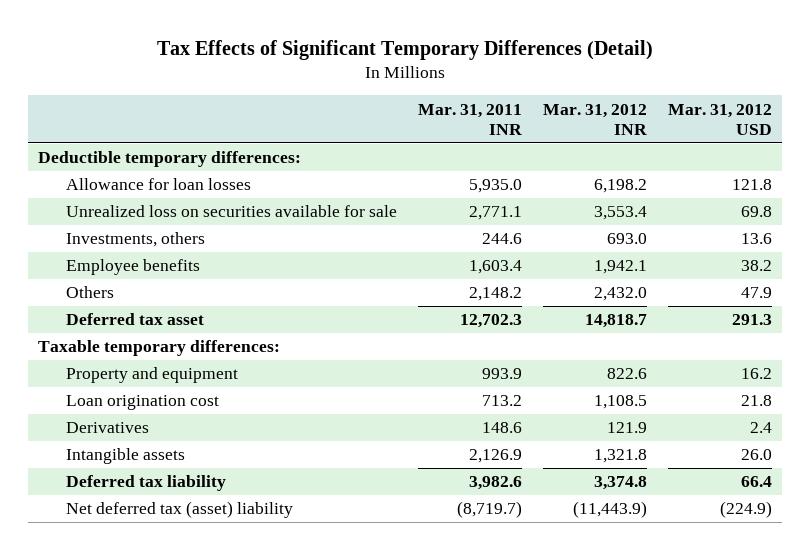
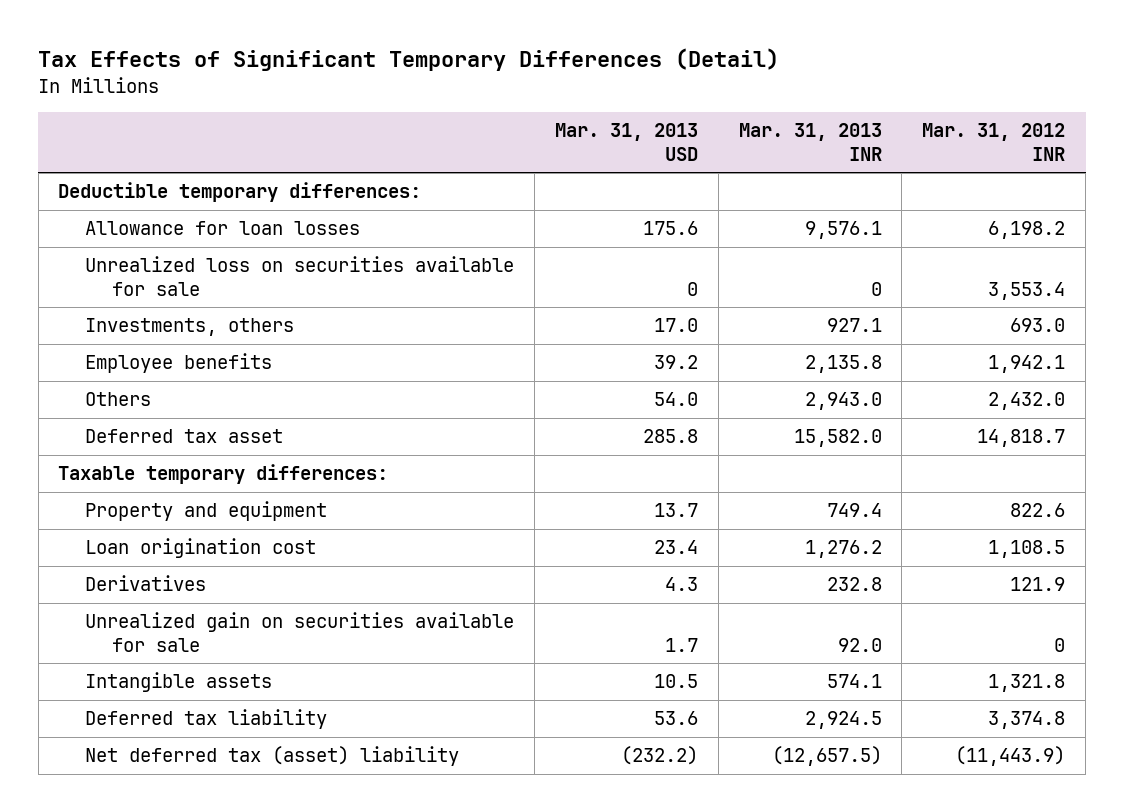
[417,103,522,135] Mar. 31, 2011 INR -> none
[667,103,772,135] Mar. 31, 2012 USD -> none
none -> [554,123,698,161] Mar. 31, 2013 USD
none -> [738,123,882,161] Mar. 31, 2013 INR
none -> [85,612,515,652] Unrealized gain on securities available for sale

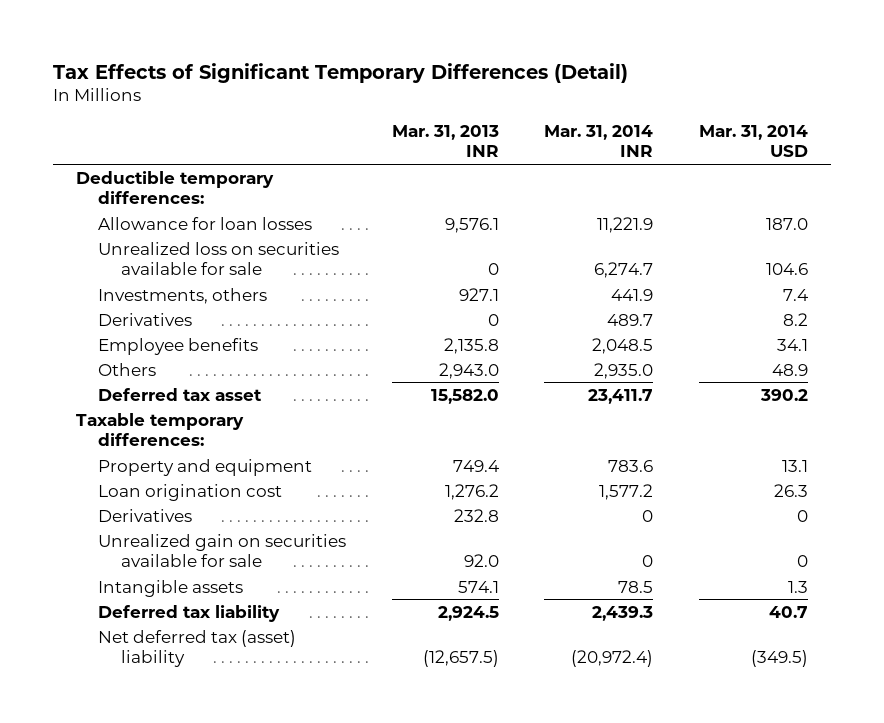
[554,123,698,161] Mar. 31, 2013 USD -> none
[922,123,1066,161] Mar. 31, 2012 INR -> none
none -> [544,124,654,158] Mar. 31, 2014 INR
none -> [699,124,809,158] Mar. 31, 2014 USD
none -> [98,312,193,326] Derivatives

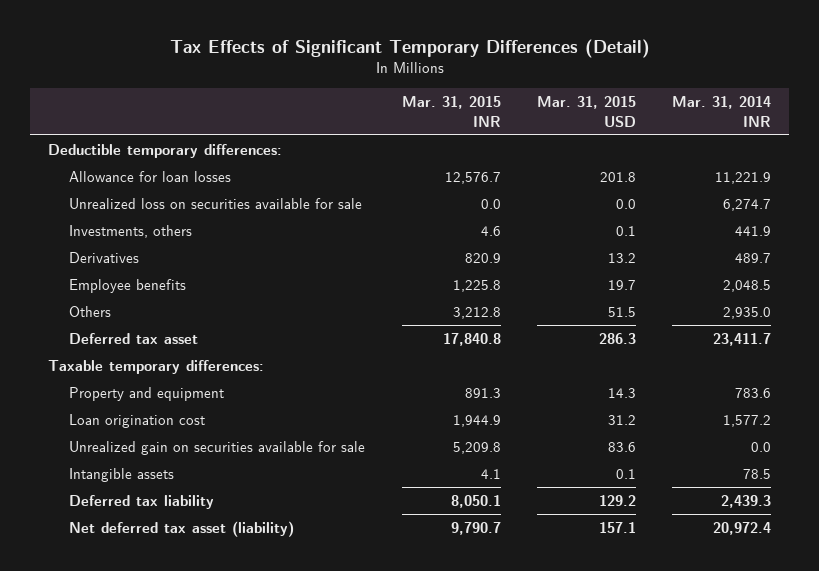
[391,124,499,158] Mar. 31, 2013 INR -> none
[699,124,809,158] Mar. 31, 2014 USD -> none
none -> [401,96,501,127] Mar. 31, 2015 INR
none -> [536,96,636,127] Mar. 31, 2015 USD
[98,508,193,522] Derivatives -> none
[642,554,654,567] 0 -> [751,441,772,452] 0.0
[98,629,297,667] Net deferred tax (asset) liability -> [69,520,295,537] Net deferred tax asset (liability)
[571,649,654,667] (20,972.4) -> [713,521,772,535] 20,972.4

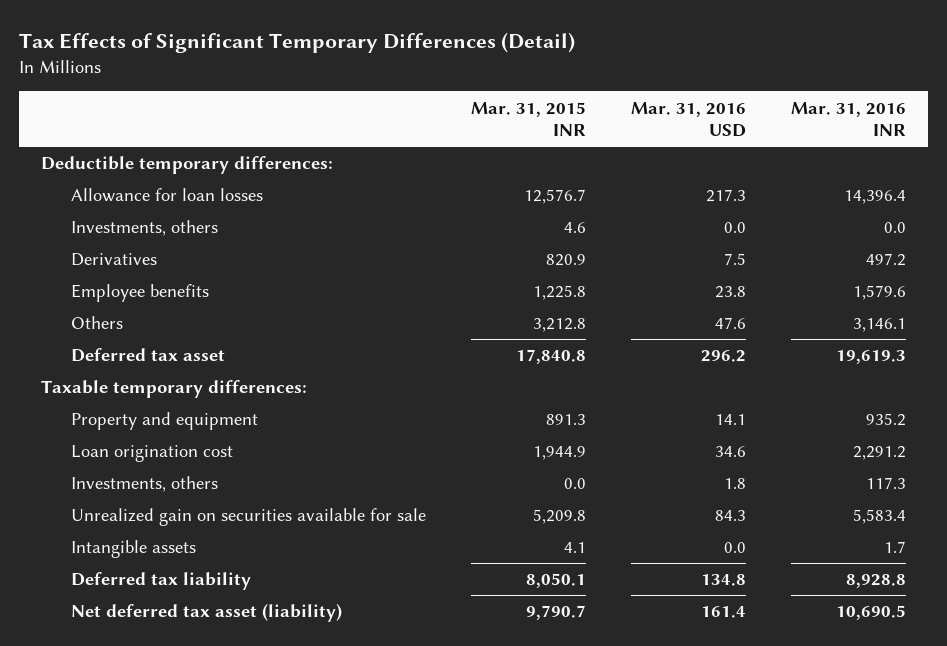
[536,96,636,127] Mar. 31, 2015 USD -> none
[672,96,772,127] Mar. 31, 2014 INR -> none
none -> [630,101,746,138] Mar. 31, 2016 USD
none -> [790,101,906,137] Mar. 31, 2016 INR
[69,197,363,209] Unrealized loss on securities available for sale -> none
none -> [70,476,218,493] Investments, others

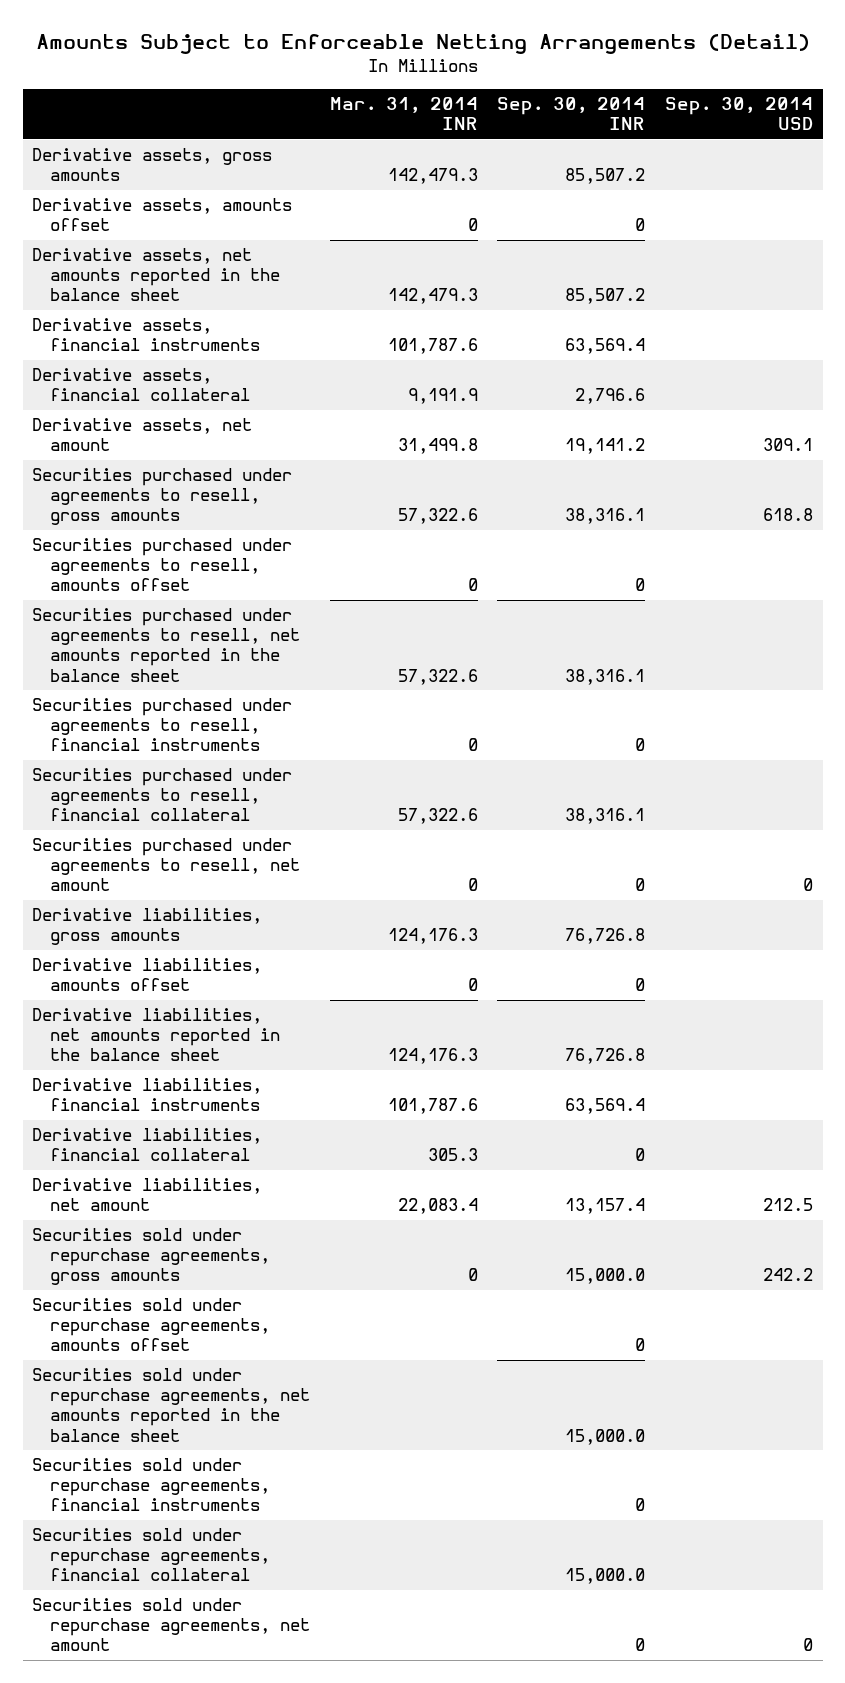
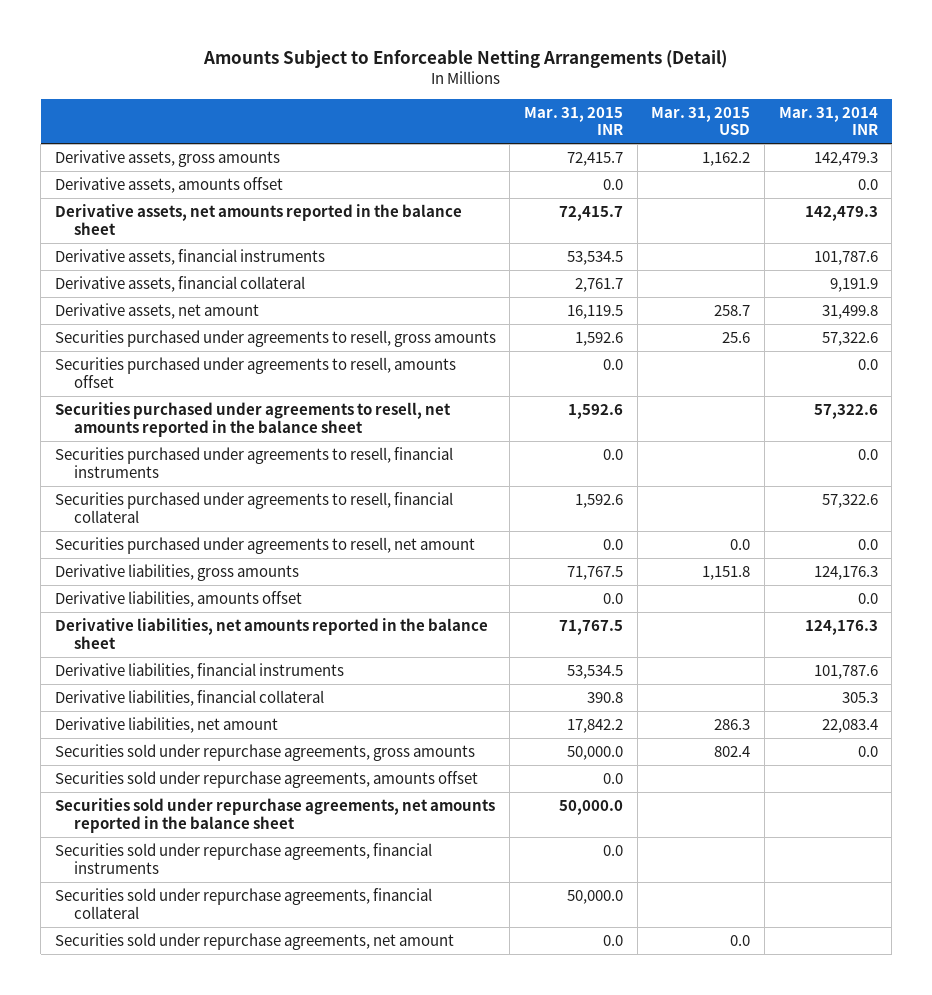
[497,97,646,131] Sep. 30, 2014 INR -> none
[664,97,813,131] Sep. 30, 2014 USD -> none
none -> [524,106,624,136] Mar. 31, 2015 INR
none -> [651,106,751,136] Mar. 31, 2015 USD
[467,218,478,232] 0 -> [857,178,878,190] 0.0
[467,578,478,592] 0 -> [857,358,878,370] 0.0
[467,738,478,752] 0 -> [857,448,878,460] 0.0
[467,878,478,892] 0 -> [857,538,878,550] 0.0
[467,978,478,992] 0 -> [857,592,878,604] 0.0
[467,1268,478,1282] 0 -> [857,745,878,757] 0.0

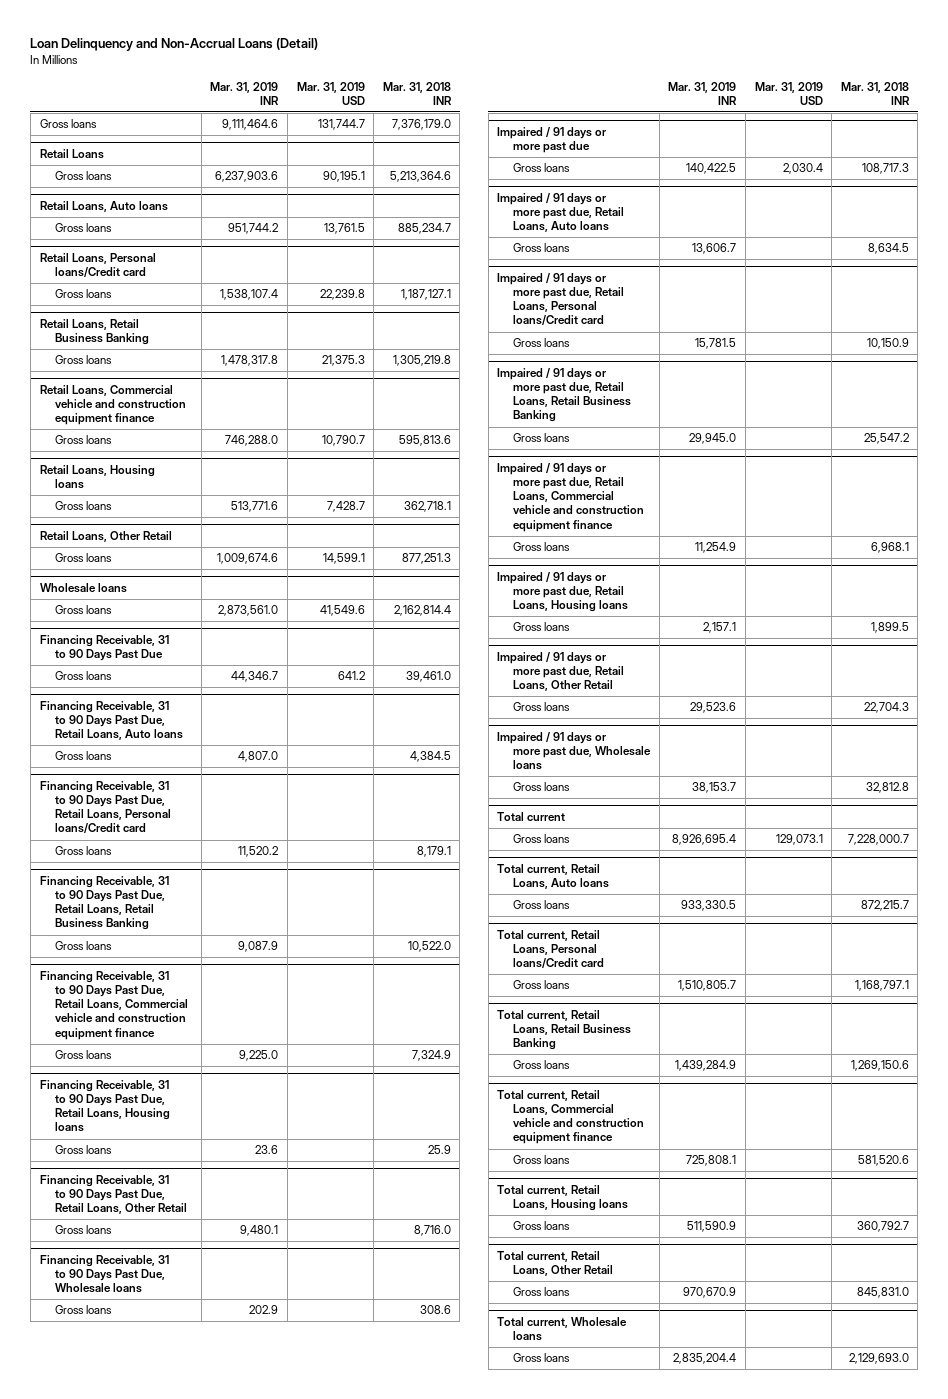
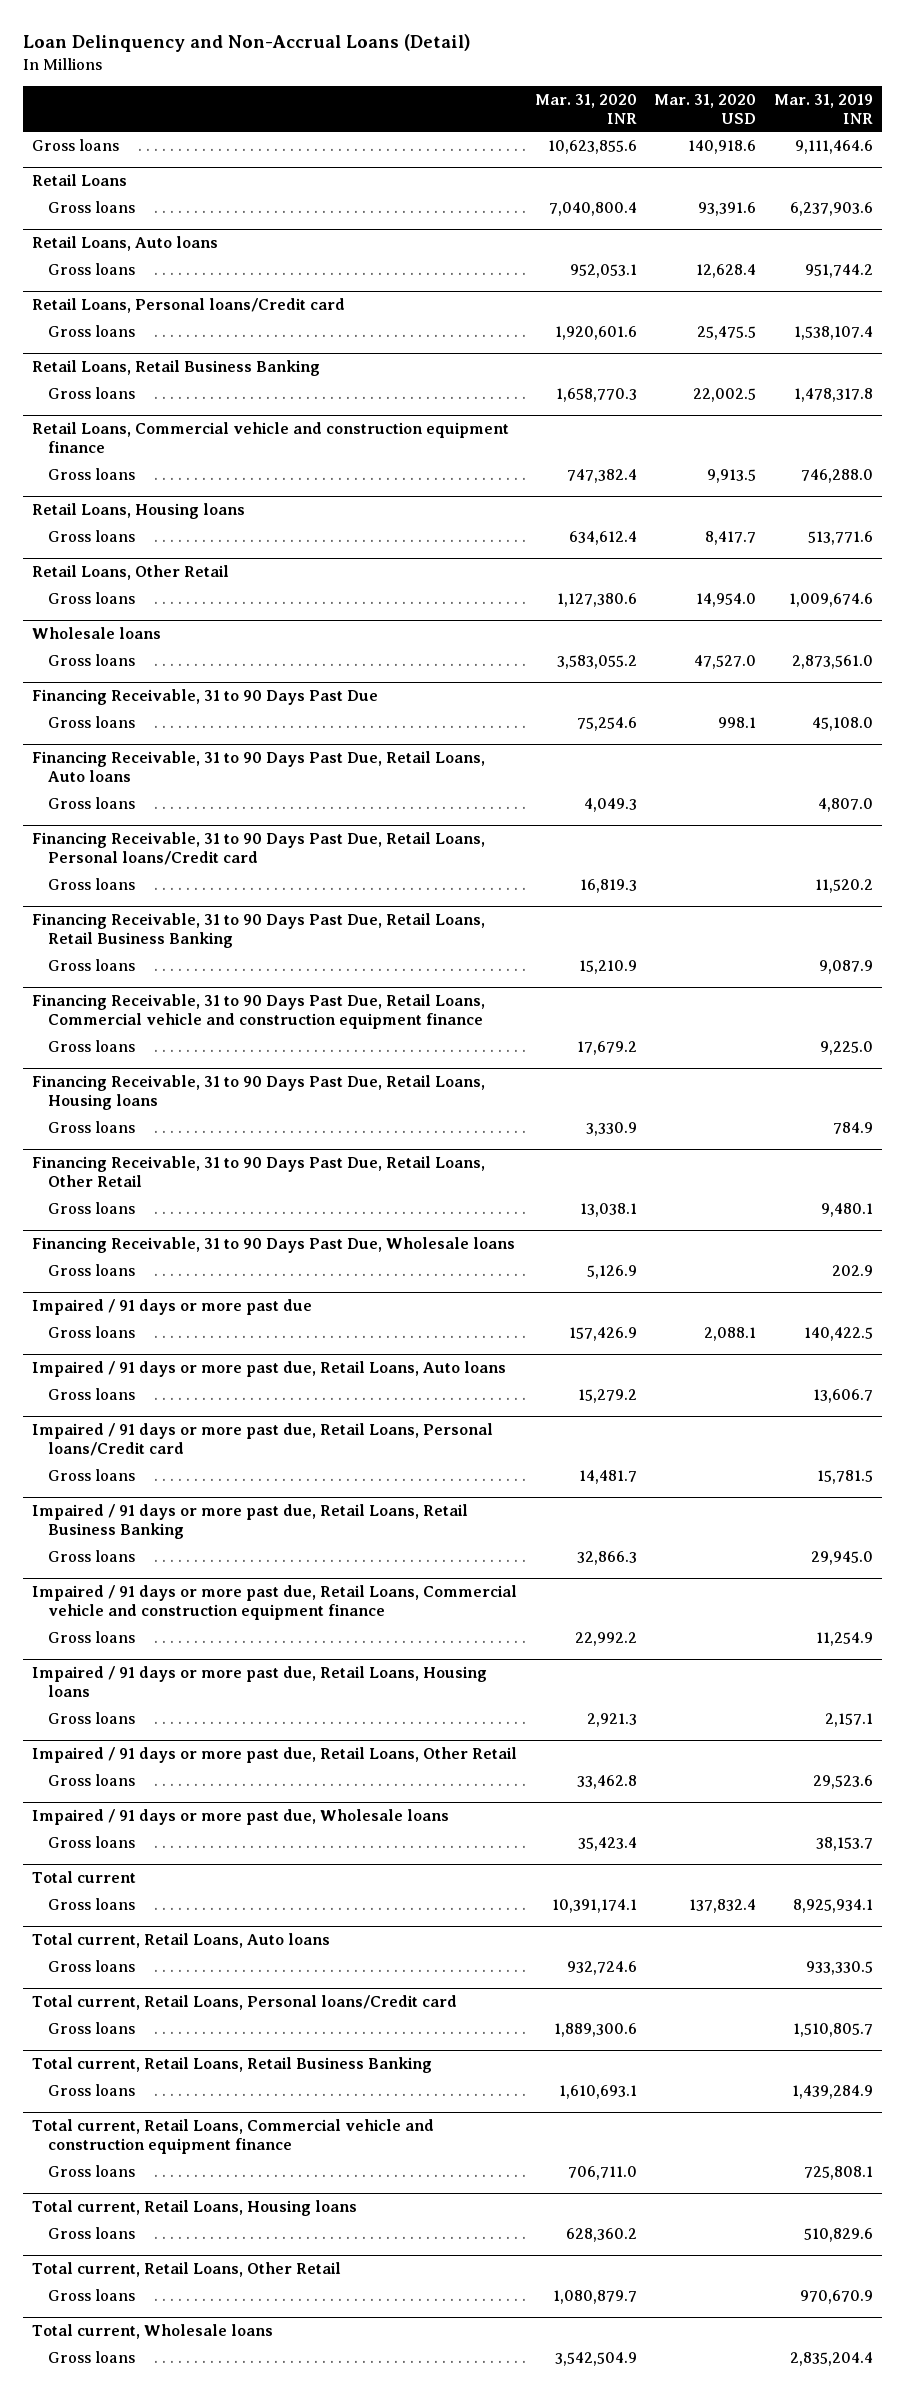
[296,81,365,105] Mar. 31, 2019 USD -> none
[382,81,452,105] Mar. 31, 2018 INR -> none
none -> [534,93,637,124] Mar. 31, 2020 INR
none -> [654,93,757,124] Mar. 31, 2020 USD
[231,671,279,683] 44,346.7 -> [812,716,874,731] 45,108.0
[255,1145,279,1155] 23.6 -> [833,1121,874,1134] 784.9
[672,834,737,846] 8,926,695.4 -> [793,1898,874,1913] 8,925,934.1
[687,1221,737,1233] 511,590.9 -> [804,2227,874,2242] 510,829.6

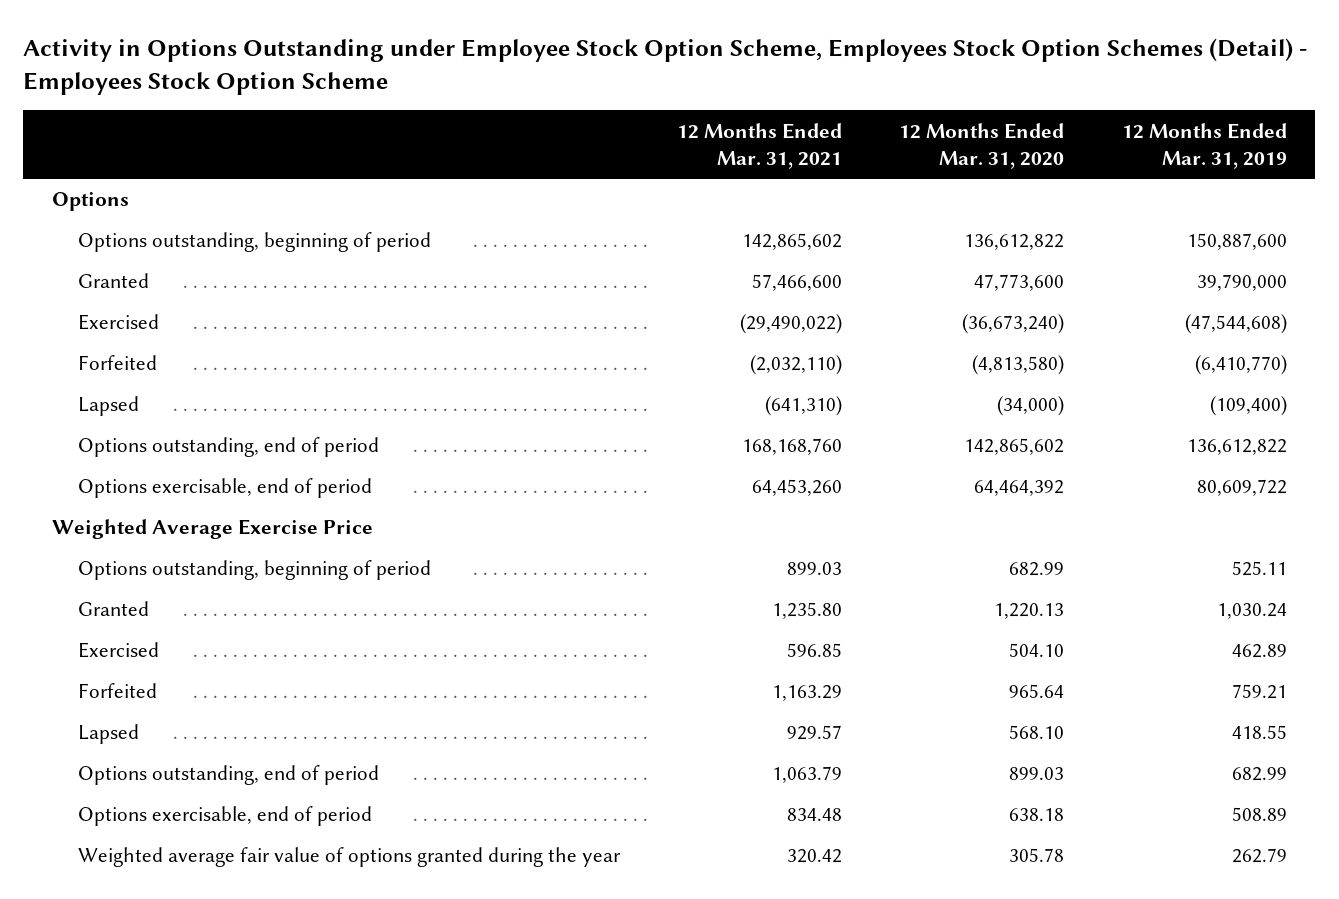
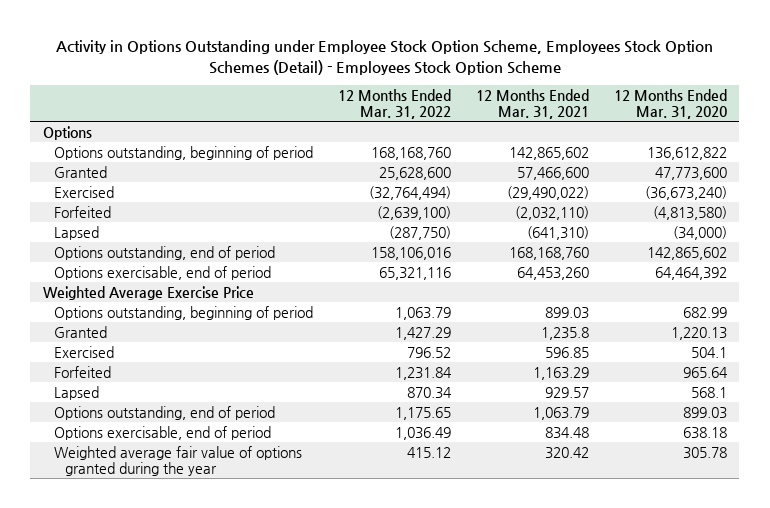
[1121,122,1287,169] 12 Months Ended Mar. 31, 2019 -> none
none -> [337,88,451,119] 12 Months Ended Mar. 31, 2022
[771,602,842,620] 1,235.80 -> [540,326,589,340] 1,235.8
[1009,643,1065,658] 504.10 -> [690,346,727,358] 504.1
[1009,725,1065,740] 568.10 -> [690,386,727,398] 568.1

